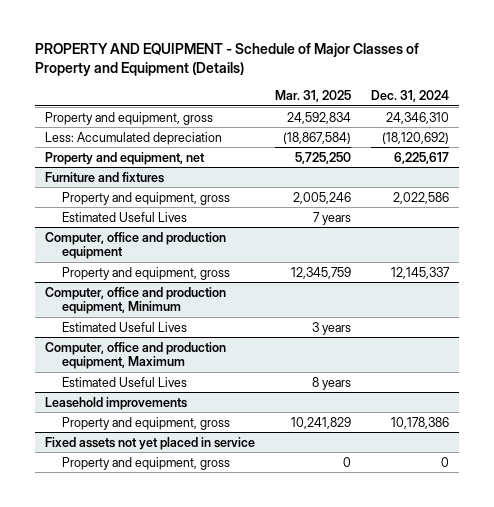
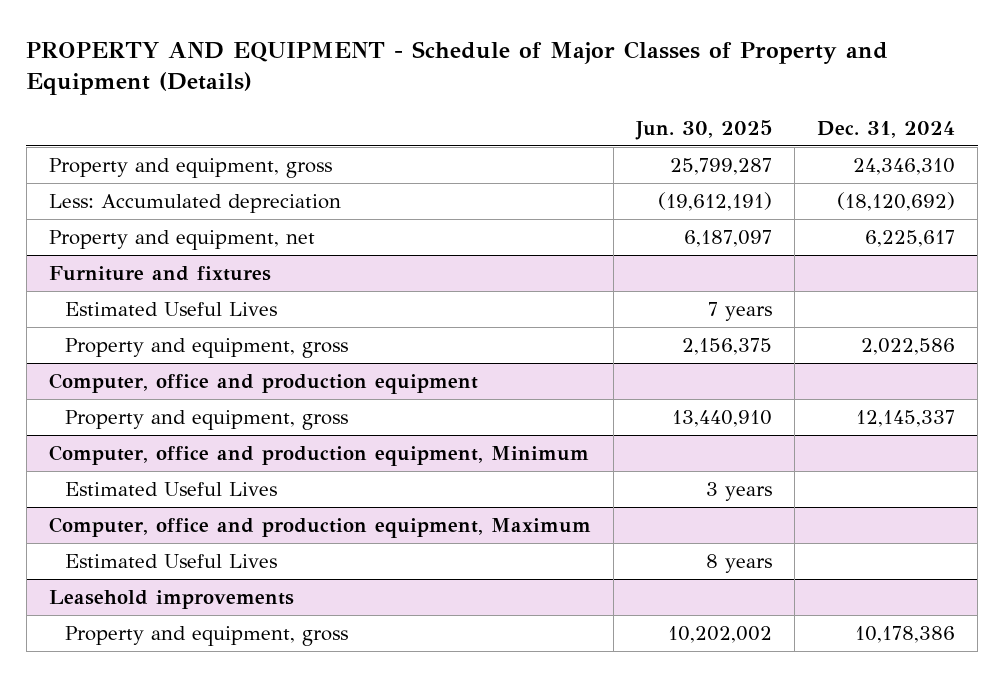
[274,90,351,103] Mar. 31, 2025 -> none
none -> [634,119,772,140] Jun. 30, 2025
[62,191,231,205] Property and equipment, gross -> [64,338,348,359] Property and equipment, gross
[45,436,256,450] Fixed assets not yet placed in service -> none
[62,456,231,470] Property and equipment, gross -> none

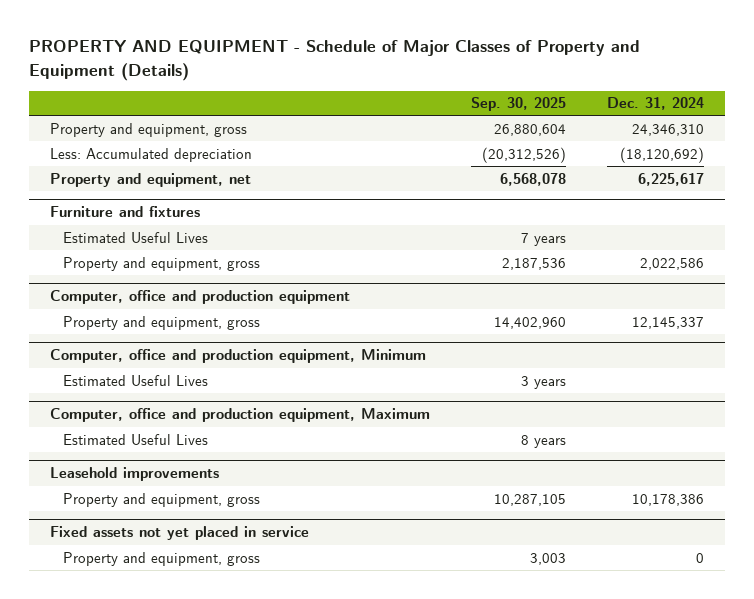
[634,119,772,140] Jun. 30, 2025 -> none
none -> [471,97,567,112] Sep. 30, 2025
none -> [49,526,309,541] Fixed assets not yet placed in service
none -> [63,551,261,566] Property and equipment, gross

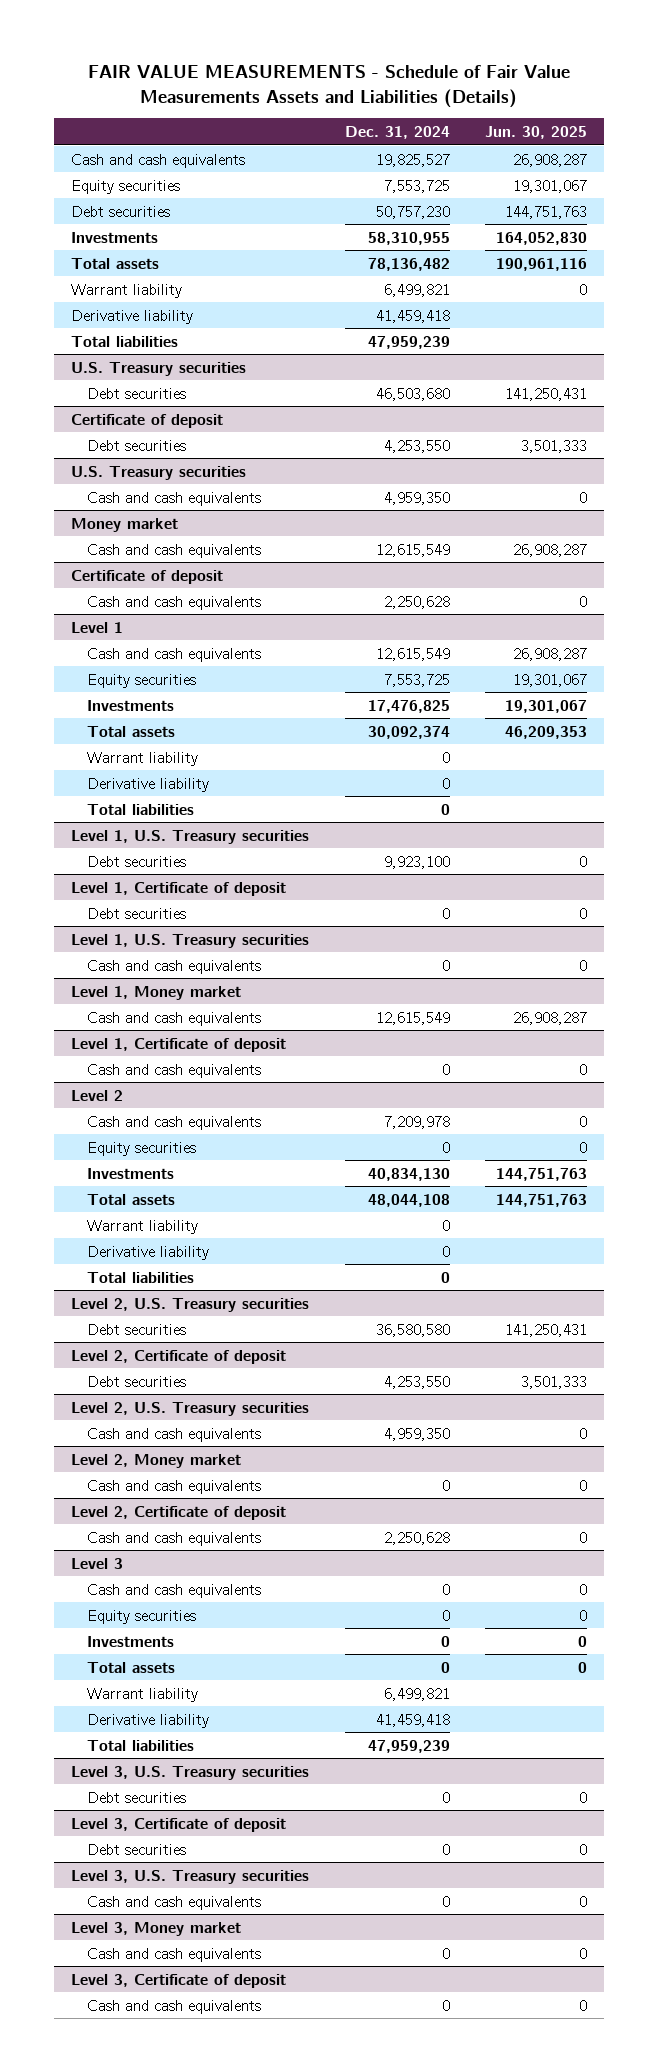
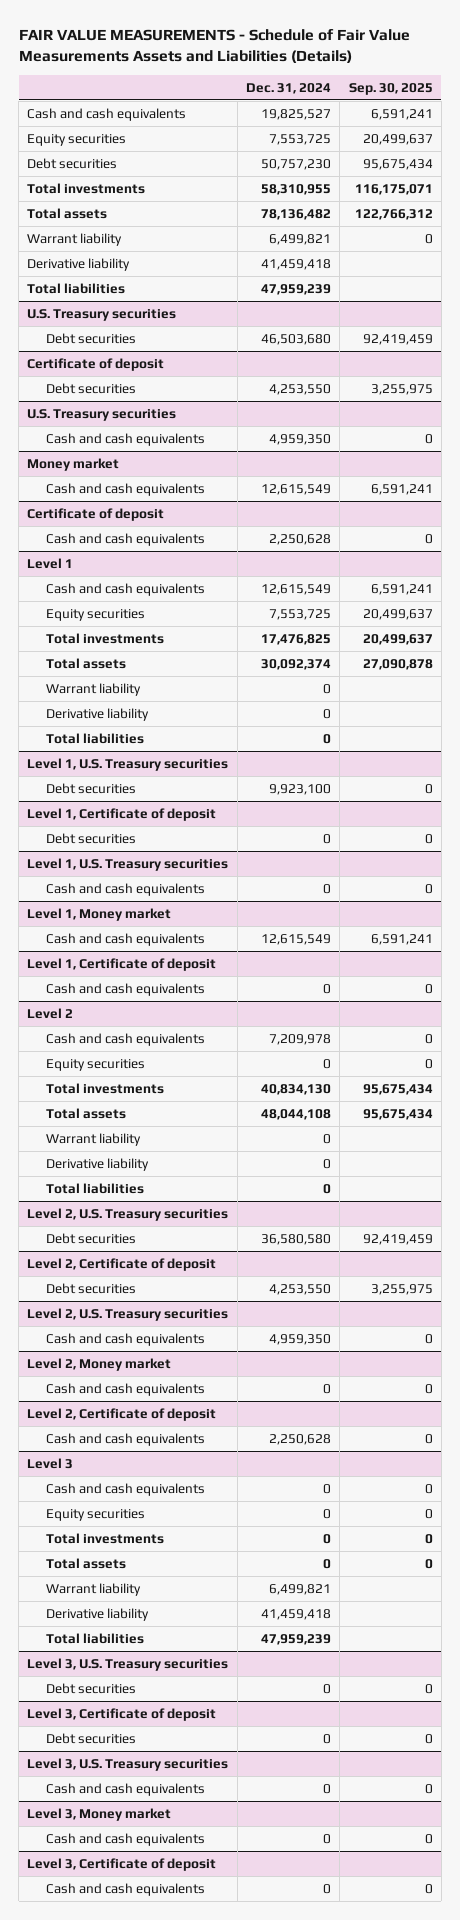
[484,126,587,140] Jun. 30, 2025 -> none
none -> [348,82,433,95] Sep. 30, 2025
[71,231,159,243] Investments -> [27,182,146,194] Total investments
[86,699,174,711] Investments -> [46,632,165,644] Total investments
[86,1167,174,1179] Investments -> [46,1082,165,1094] Total investments
[86,1635,174,1647] Investments -> [46,1532,165,1544] Total investments

